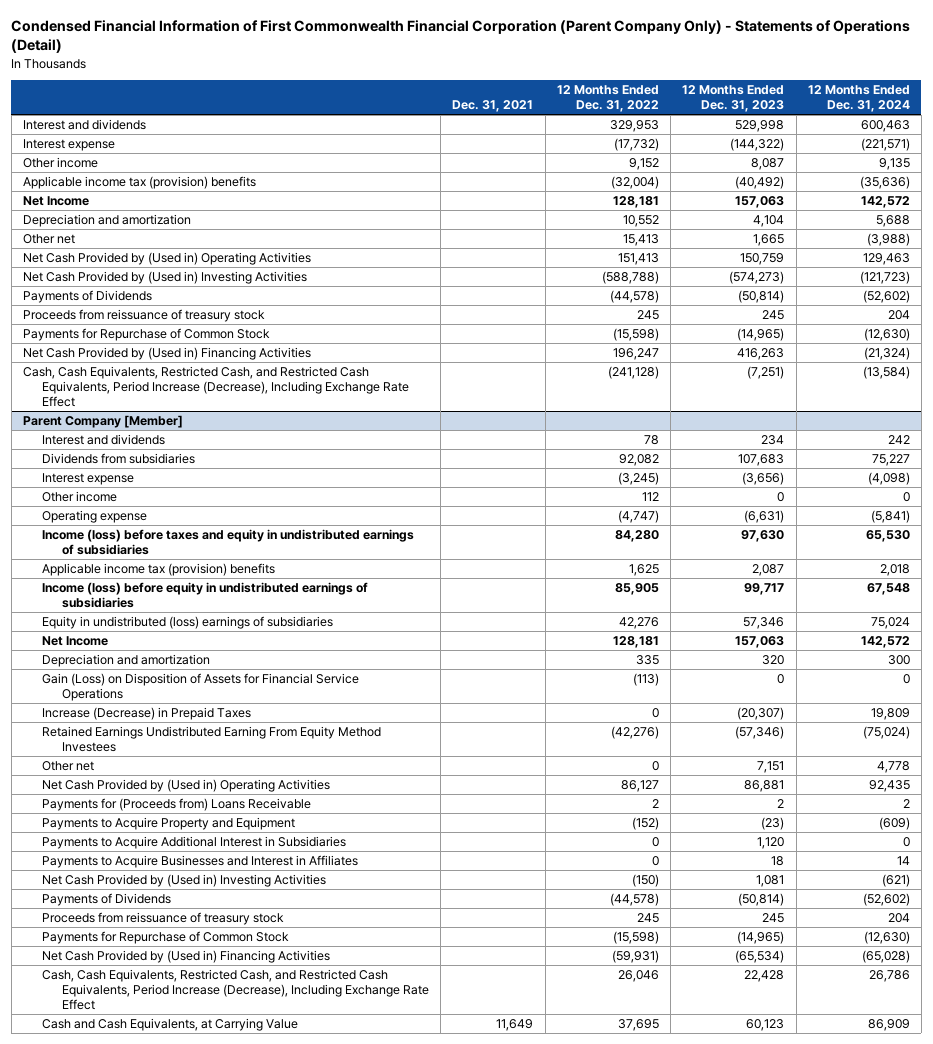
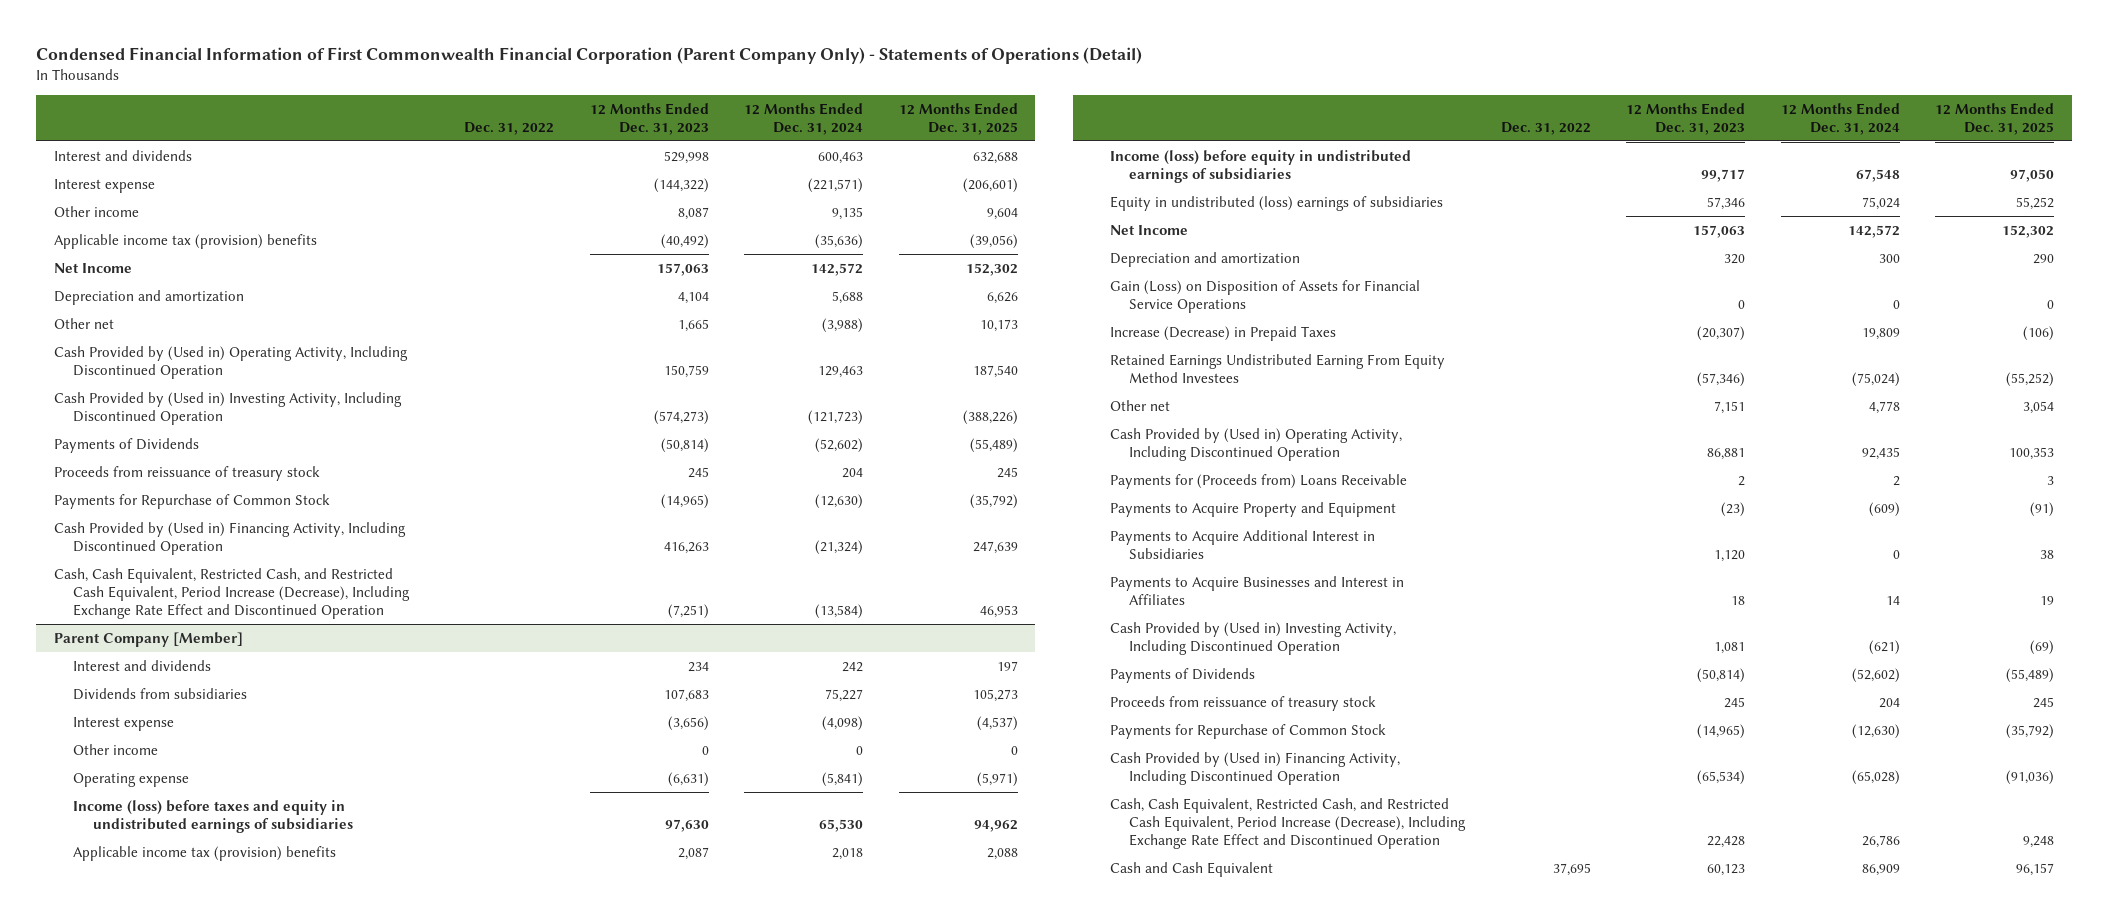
[452,100,534,113] Dec. 31, 2021 -> none
[556,85,659,113] 12 Months Ended Dec. 31, 2022 -> none
none -> [464,121,555,135] Dec. 31, 2022
none -> [898,102,1018,135] 12 Months Ended Dec. 31, 2025
[22,252,311,266] Net Cash Provided by (Used in) Operating Activities -> [53,346,408,379] Cash Provided by (Used in) Operating Activity, Including Discontinued Operation
[22,271,307,285] Net Cash Provided by (Used in) Investing Activities -> [53,392,402,425] Cash Provided by (Used in) Investing Activity, Including Discontinued Operation
[22,347,311,361] Net Cash Provided by (Used in) Financing Activities -> [53,522,406,555] Cash Provided by (Used in) Financing Activity, Including Discontinued Operation
[22,366,410,407] Cash, Cash Equivalents, Restricted Cash, and Restricted Cash Equivalents, Period Increase (Decrease), Including Exchange Rate Effect -> [53,568,411,619] Cash, Cash Equivalent, Restricted Cash, and Restricted Cash Equivalent, Period Increase (Decrease), Including Exchange Rate Effect and Discontinued Operation
[42,779,331,793] Net Cash Provided by (Used in) Operating Activities -> [1109,428,1402,461] Cash Provided by (Used in) Operating Activity, Including Discontinued Operation
[42,874,327,888] Net Cash Provided by (Used in) Investing Activities -> [1109,622,1396,655] Cash Provided by (Used in) Investing Activity, Including Discontinued Operation
[42,950,331,964] Net Cash Provided by (Used in) Financing Activities -> [1109,752,1400,785] Cash Provided by (Used in) Financing Activity, Including Discontinued Operation
[42,969,429,1010] Cash, Cash Equivalents, Restricted Cash, and Restricted Cash Equivalents, Period Increase (Decrease), Including Exchange Rate Effect -> [1109,798,1467,849] Cash, Cash Equivalent, Restricted Cash, and Restricted Cash Equivalent, Period Increase (Decrease), Including Exchange Rate Effect and Discontinued Operation
[42,1018,299,1032] Cash and Cash Equivalents, at Carrying Value -> [1109,862,1273,878] Cash and Cash Equivalent

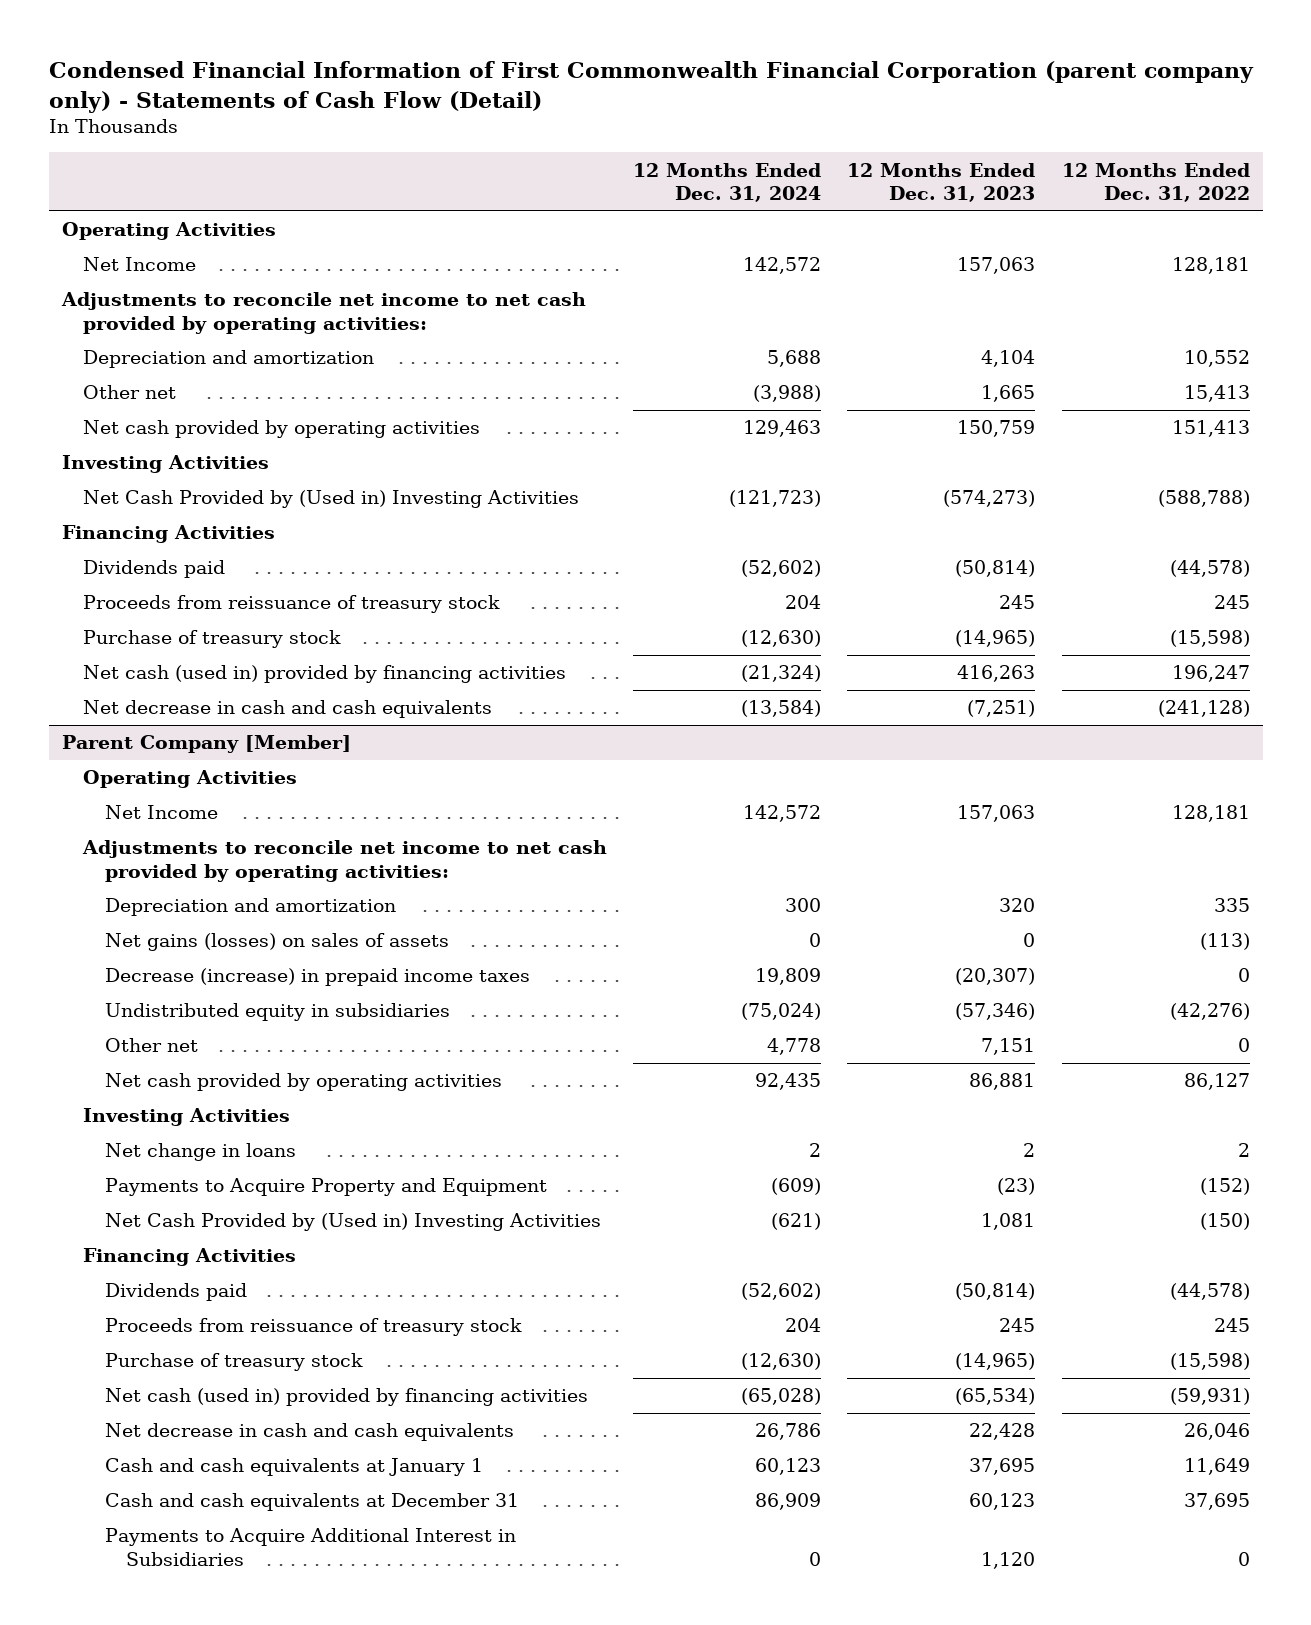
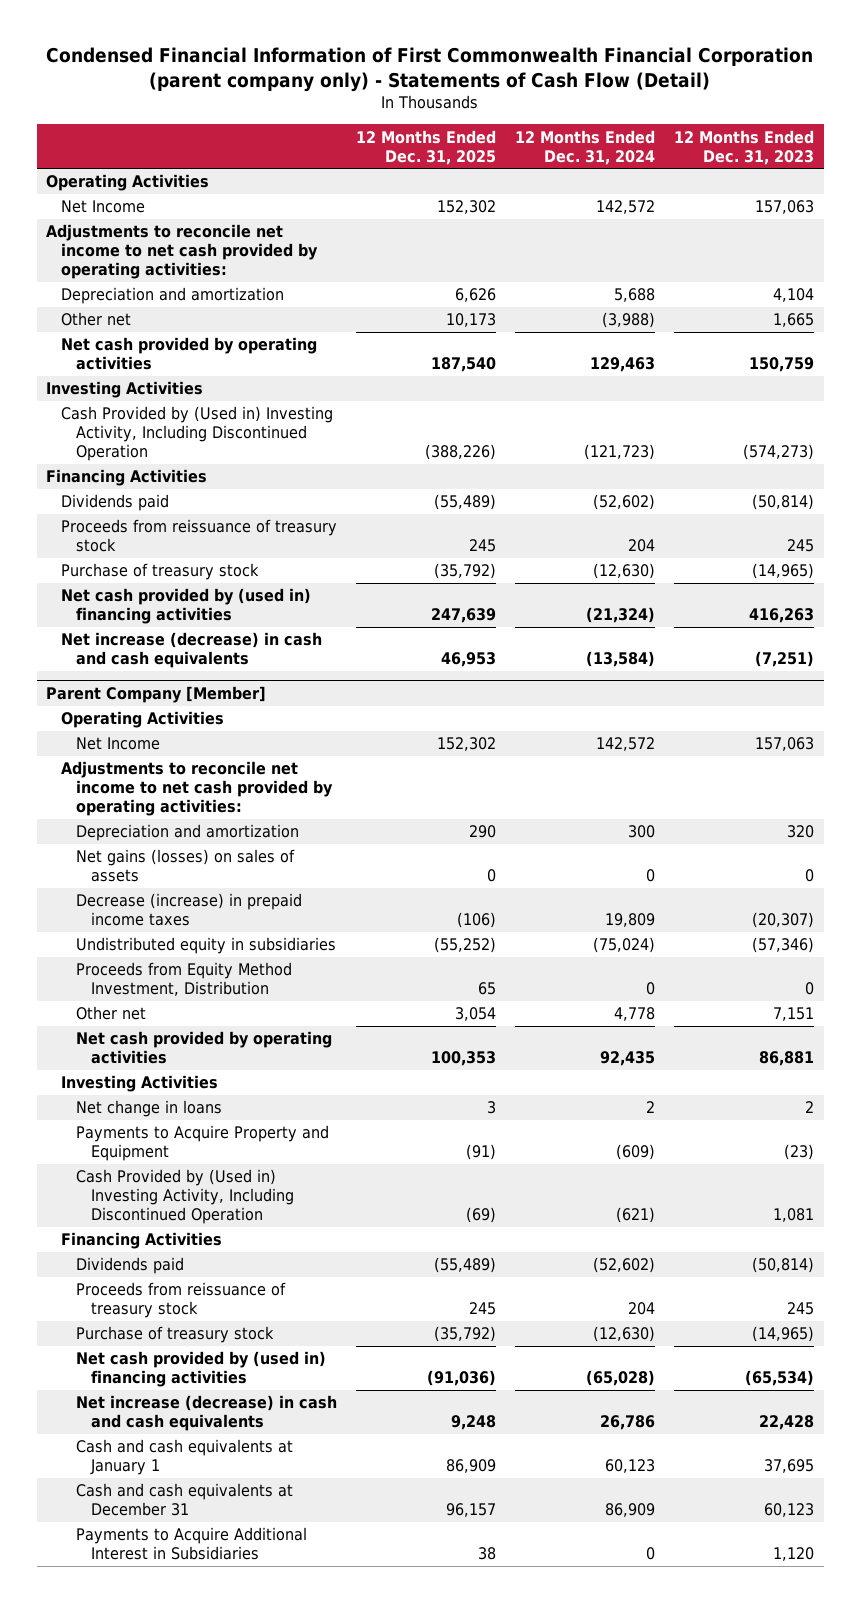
[1061,162,1250,202] 12 Months Ended Dec. 31, 2022 -> none
none -> [356,129,497,165] 12 Months Ended Dec. 31, 2025
[83,490,580,509] Net Cash Provided by (Used in) Investing Activities -> [60,406,333,461] Cash Provided by (Used in) Investing Activity, Including Discontinued Operation
[83,665,567,684] Net cash (used in) provided by financing activities -> [60,588,311,625] Net cash provided by (used in) financing activities
[83,700,493,719] Net decrease in cash and cash equivalents -> [60,632,322,669] Net increase (decrease) in cash and cash equivalents
none -> [75,962,292,997] Proceeds from Equity Method Investment, Distribution
[104,1213,601,1232] Net Cash Provided by (Used in) Investing Activities -> [75,1169,294,1224] Cash Provided by (Used in) Investing Activity, Including Discontinued Operation
[104,1388,588,1407] Net cash (used in) provided by financing activities -> [75,1351,326,1388] Net cash provided by (used in) financing activities
[104,1423,514,1442] Net decrease in cash and cash equivalents -> [75,1395,337,1432] Net increase (decrease) in cash and cash equivalents

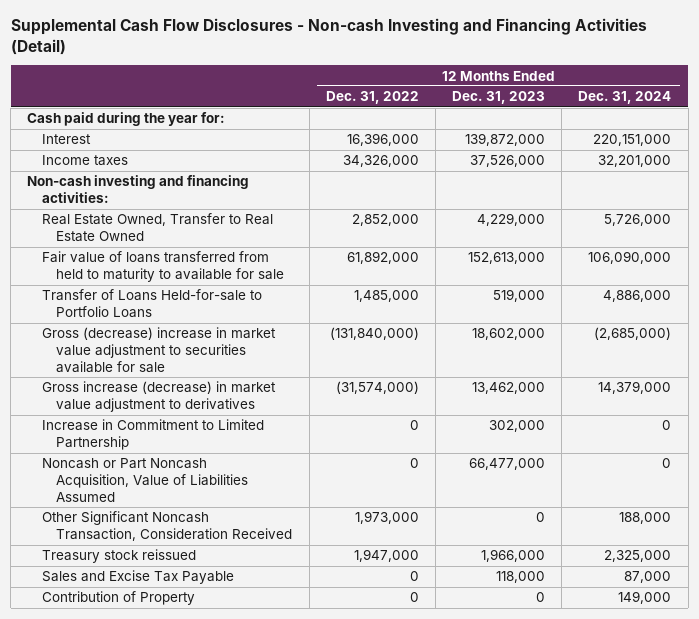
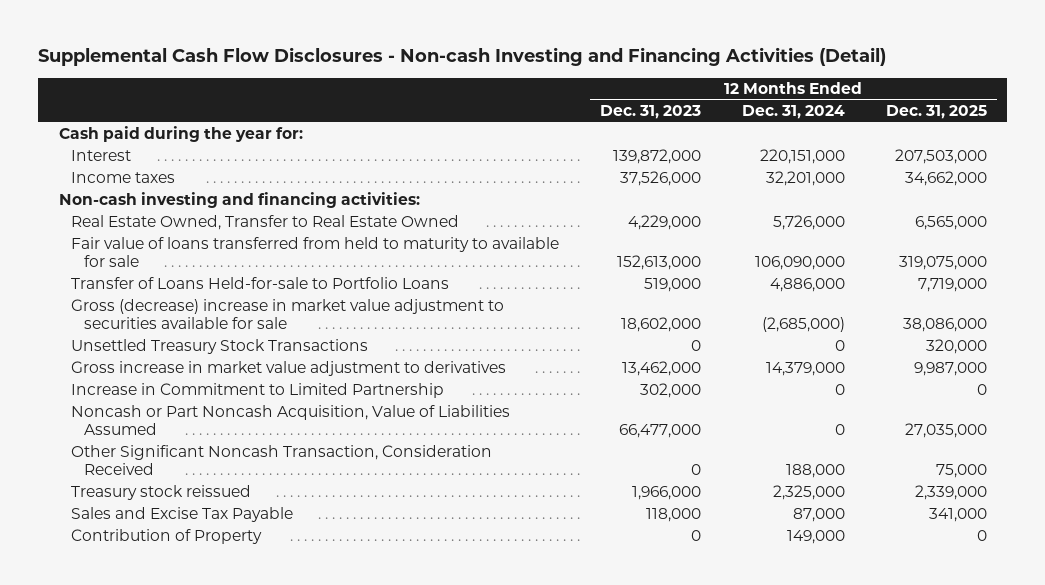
[325,91,419,105] Dec. 31, 2022 -> none
none -> [885,105,987,120] Dec. 31, 2025
none -> [71,339,369,355] Unsettled Treasury Stock Transactions
[41,381,276,413] Gross increase (decrease) in market value adjustment to derivatives -> [71,361,507,377] Gross increase in market value adjustment to derivatives

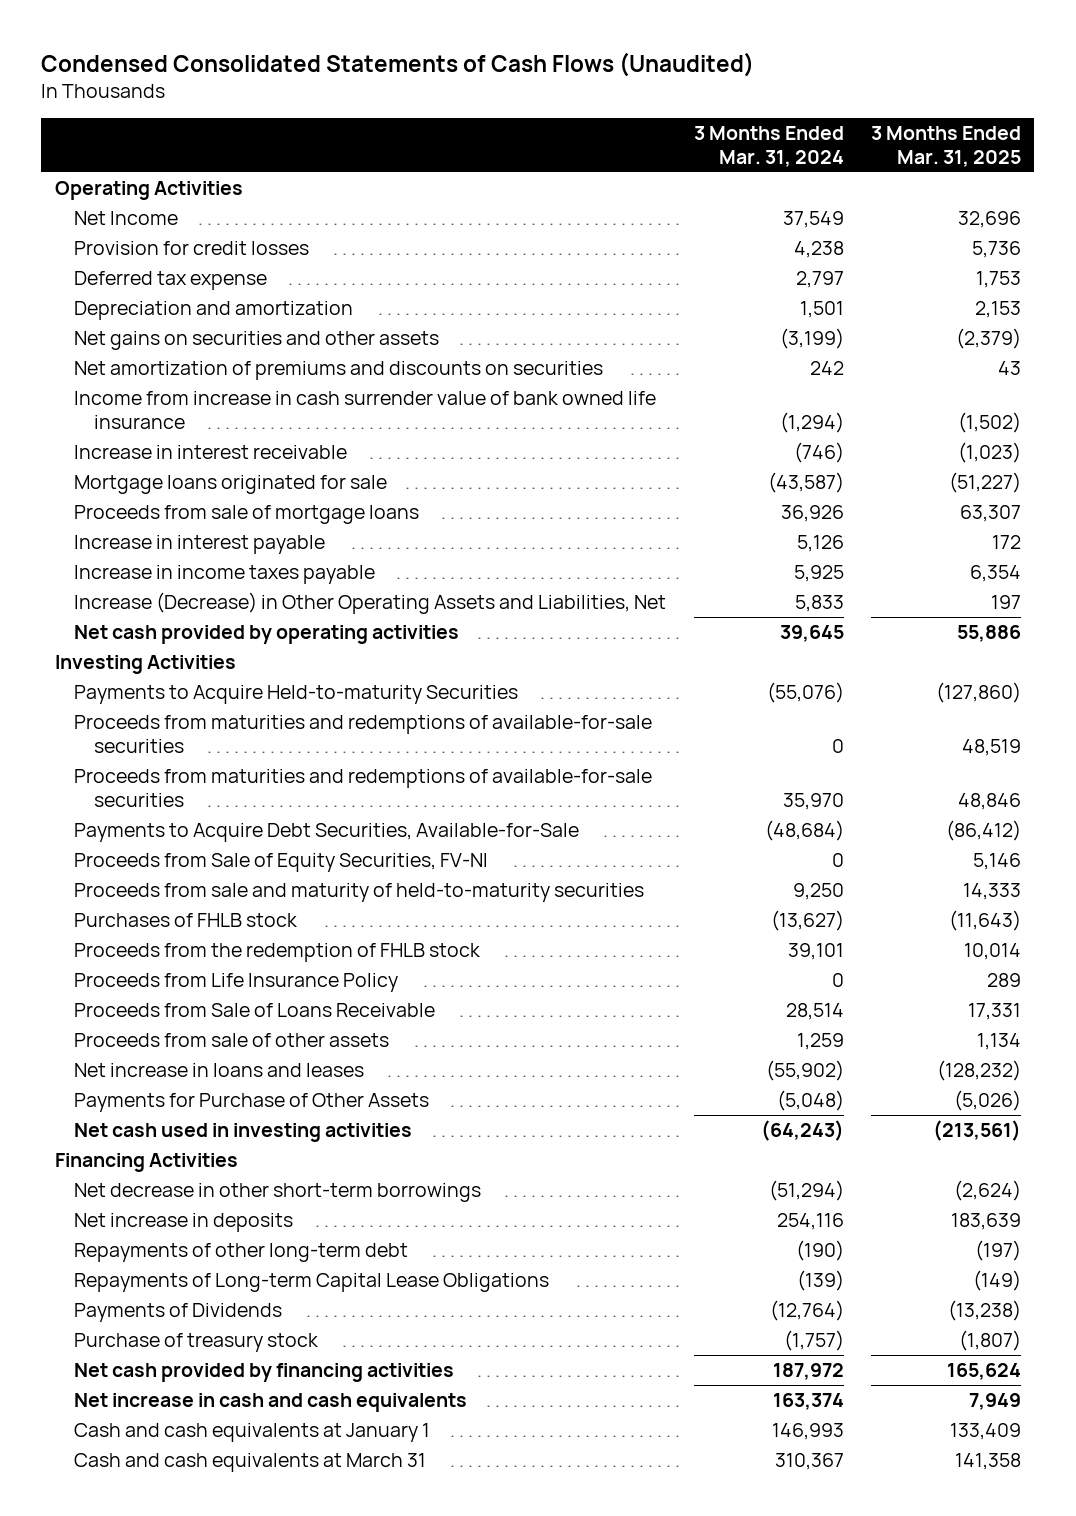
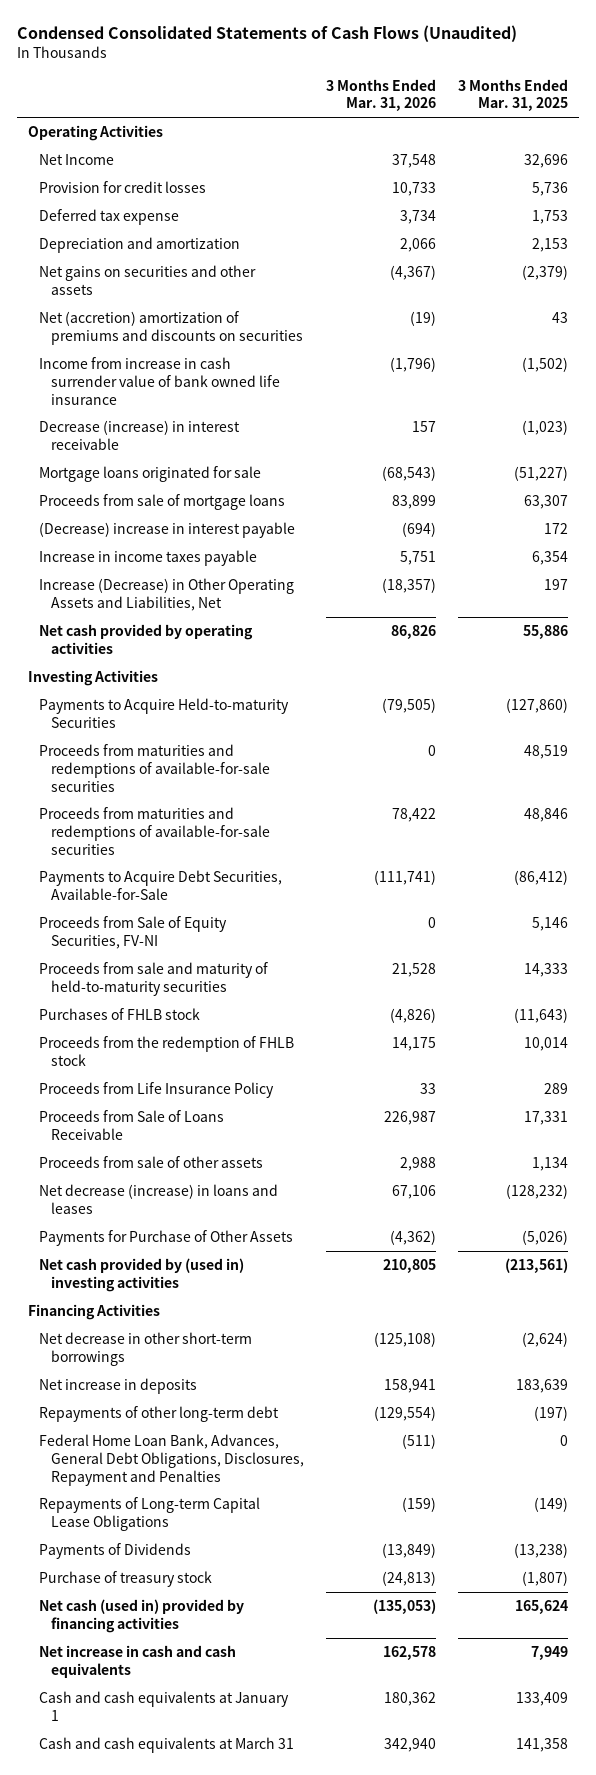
[693,125,844,167] 3 Months Ended Mar. 31, 2024 -> none
none -> [325,78,436,112] 3 Months Ended Mar. 31, 2026
[74,361,604,381] Net amortization of premiums and discounts on securities -> [39,311,303,345] Net (accretion) amortization of premiums and discounts on securities
[74,445,348,460] Increase in interest receivable -> [39,420,241,450] Decrease (increase) in interest receivable
[74,535,326,555] Increase in interest payable -> [39,522,296,539] (Decrease) increase in interest payable
[74,1063,365,1078] Net increase in loans and leases -> [39,1184,279,1214] Net decrease (increase) in loans and leases
[74,1123,413,1143] Net cash used in investing activities -> [39,1258,245,1292] Net cash provided by (used in) investing activities
none -> [39,1434,304,1486] Federal Home Loan Bank, Advances, General Debt Obligations, Disclosures, Repayment and Penalties
[74,1363,455,1383] Net cash provided by financing activities -> [39,1599,245,1633] Net cash (used in) provided by financing activities

